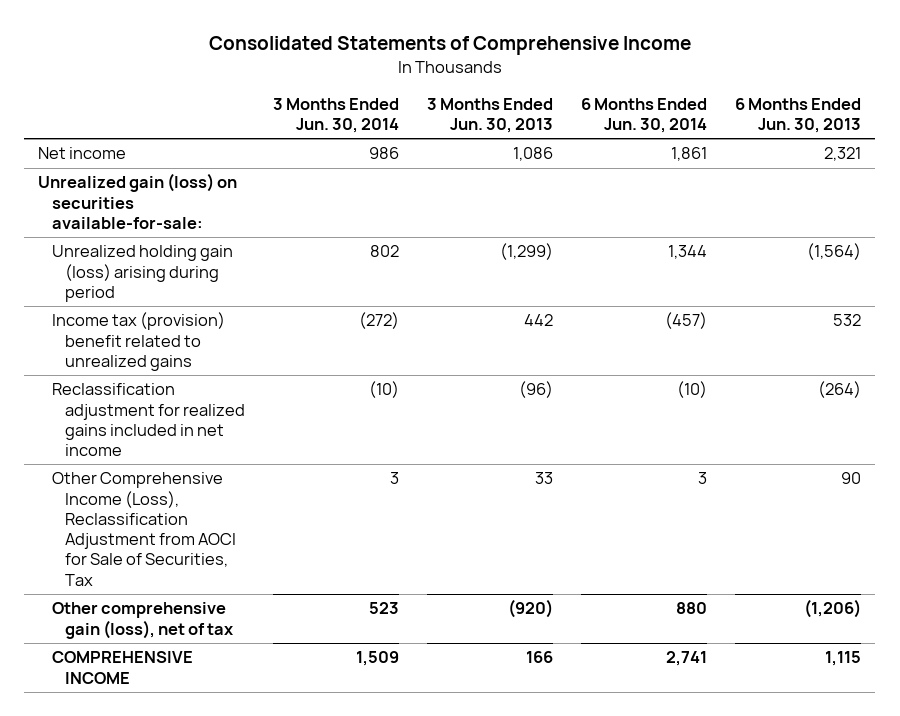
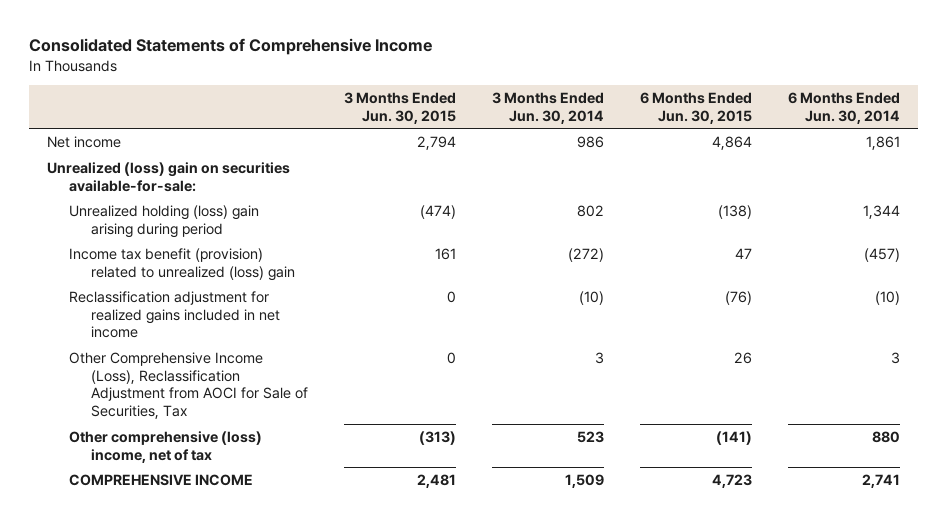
[427,98,554,134] 3 Months Ended Jun. 30, 2013 -> none
[735,98,862,134] 6 Months Ended Jun. 30, 2013 -> none
none -> [344,91,457,124] 3 Months Ended Jun. 30, 2015
none -> [640,91,753,124] 6 Months Ended Jun. 30, 2015
[38,173,238,229] Unrealized gain (loss) on securities available-for-sale: -> [47,161,291,192] Unrealized (loss) gain on securities available-for-sale:
[51,245,233,302] Unrealized holding gain (loss) arising during period -> [69,204,260,238] Unrealized holding (loss) gain arising during period
[51,312,225,371] Income tax (provision) benefit related to unrealized gains -> [69,247,296,281] Income tax benefit (provision) related to unrealized (loss) gain
[51,602,233,639] Other comprehensive gain (loss), net of tax -> [69,430,263,463] Other comprehensive (loss) income, net of tax

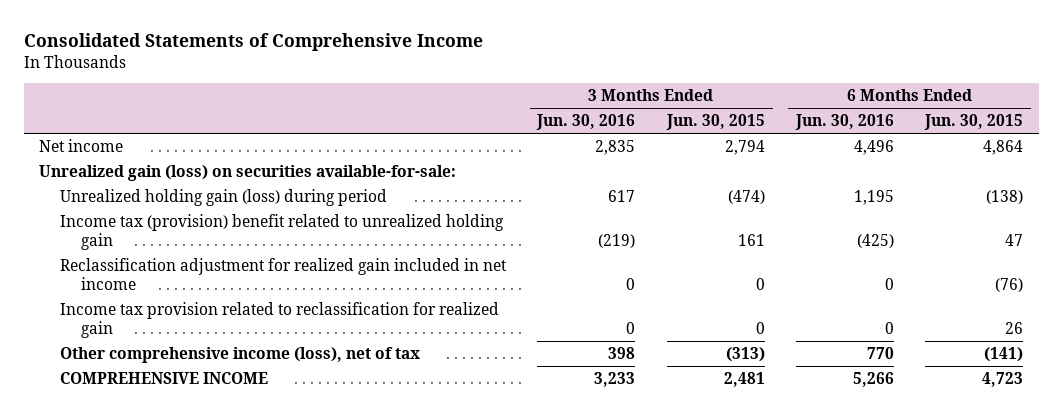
[492,91,605,124] 3 Months Ended Jun. 30, 2014 -> none
[788,91,901,124] 6 Months Ended Jun. 30, 2014 -> none
none -> [536,114,636,131] Jun. 30, 2016
none -> [794,114,894,131] Jun. 30, 2016
[47,161,291,192] Unrealized (loss) gain on securities available-for-sale: -> [39,165,457,182] Unrealized gain (loss) on securities available-for-sale:
[69,204,260,238] Unrealized holding (loss) gain arising during period -> [60,189,388,207] Unrealized holding gain (loss) during period
[69,247,296,281] Income tax benefit (provision) related to unrealized (loss) gain -> [60,214,505,250] Income tax (provision) benefit related to unrealized holding gain
[69,290,281,339] Reclassification adjustment for realized gains included in net income -> [60,258,508,290] Reclassification adjustment for realized gain included in net income
[69,351,309,420] Other Comprehensive Income (Loss), Reclassification Adjustment from AOCI for Sale of Securities, Tax -> [60,302,500,338] Income tax provision related to reclassification for realized gain
[69,430,263,463] Other comprehensive (loss) income, net of tax -> [60,347,421,364] Other comprehensive income (loss), net of tax

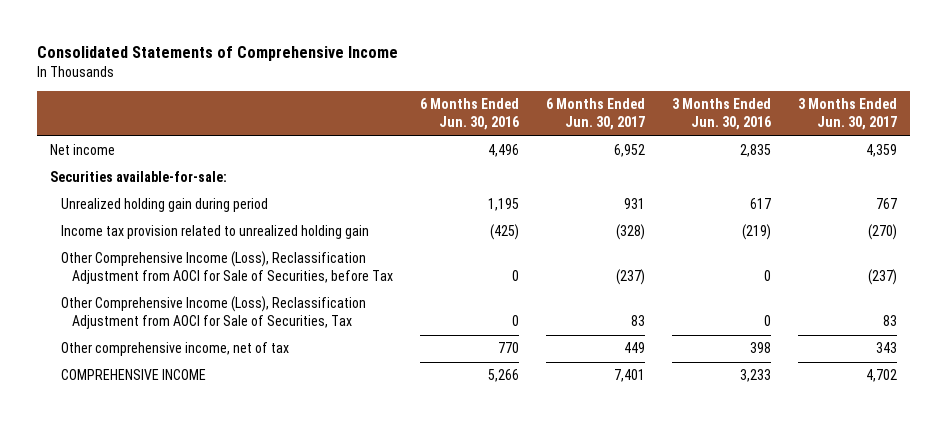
[665,114,765,131] Jun. 30, 2015 -> none
[924,114,1024,131] Jun. 30, 2015 -> none
none -> [545,98,645,130] 6 Months Ended Jun. 30, 2017
none -> [797,98,897,130] 3 Months Ended Jun. 30, 2017
[39,165,457,182] Unrealized gain (loss) on securities available-for-sale: -> [50,171,228,183] Securities available-for-sale:
[60,189,388,207] Unrealized holding gain (loss) during period -> [61,198,269,213] Unrealized holding gain during period
[60,214,505,250] Income tax (provision) benefit related to unrealized holding gain -> [61,225,370,240] Income tax provision related to unrealized holding gain
[60,258,508,290] Reclassification adjustment for realized gain included in net income -> [61,251,393,285] Other Comprehensive Income (Loss), Reclassification Adjustment from AOCI for Sale of Securities, before Tax
[60,302,500,338] Income tax provision related to reclassification for realized gain -> [61,296,367,330] Other Comprehensive Income (Loss), Reclassification Adjustment from AOCI for Sale of Securities, Tax
[60,347,421,364] Other comprehensive income (loss), net of tax -> [61,342,290,357] Other comprehensive income, net of tax

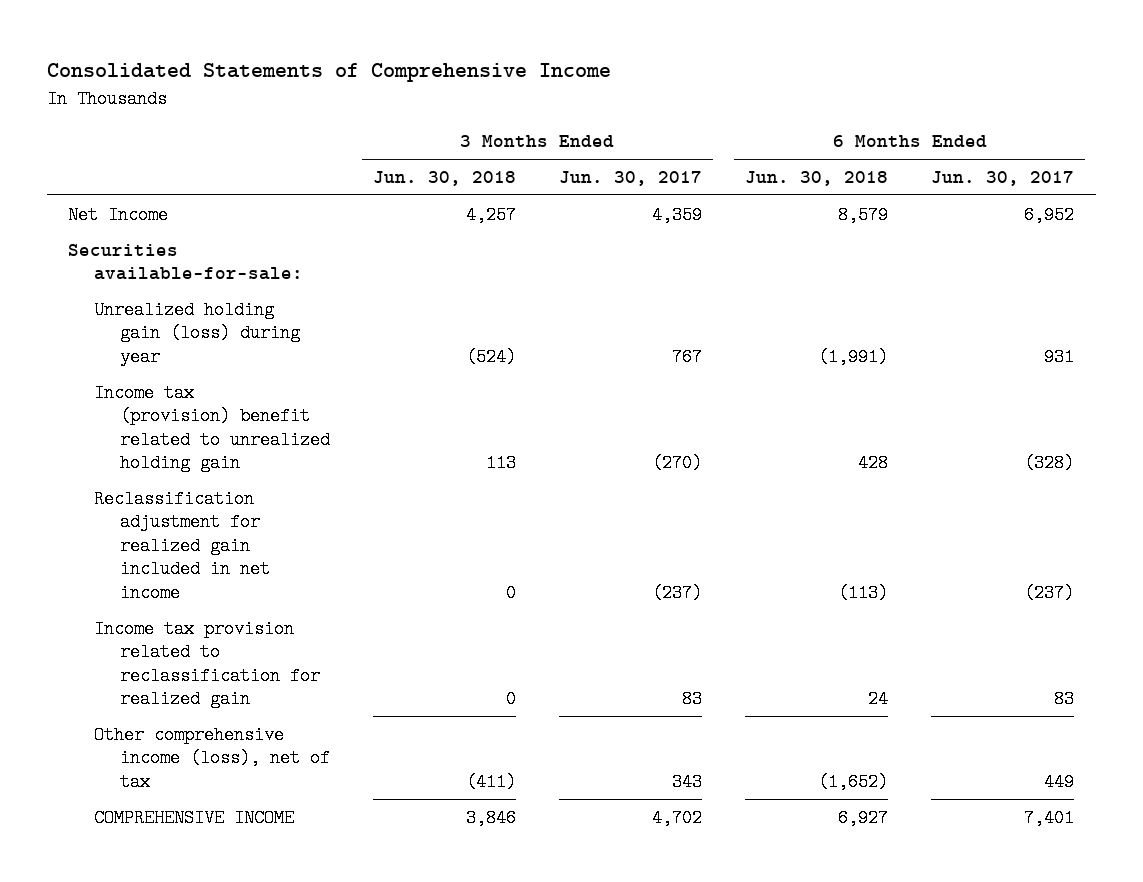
[419,98,519,130] 6 Months Ended Jun. 30, 2016 -> none
[671,98,771,130] 3 Months Ended Jun. 30, 2016 -> none
none -> [372,171,516,187] Jun. 30, 2018
none -> [744,171,888,187] Jun. 30, 2018
[50,144,116,156] Net income -> [68,205,169,224] Net Income
[61,198,269,213] Unrealized holding gain during period -> [93,300,300,366] Unrealized holding gain (loss) during year
[61,225,370,240] Income tax provision related to unrealized holding gain -> [93,383,330,473] Income tax (provision) benefit related to unrealized holding gain
[61,251,393,285] Other Comprehensive Income (Loss), Reclassification Adjustment from AOCI for Sale of Securities, before Tax -> [93,489,270,602] Reclassification adjustment for realized gain included in net income
[61,296,367,330] Other Comprehensive Income (Loss), Reclassification Adjustment from AOCI for Sale of Securities, Tax -> [93,619,320,709] Income tax provision related to reclassification for realized gain
[61,342,290,357] Other comprehensive income, net of tax -> [93,725,330,791] Other comprehensive income (loss), net of tax

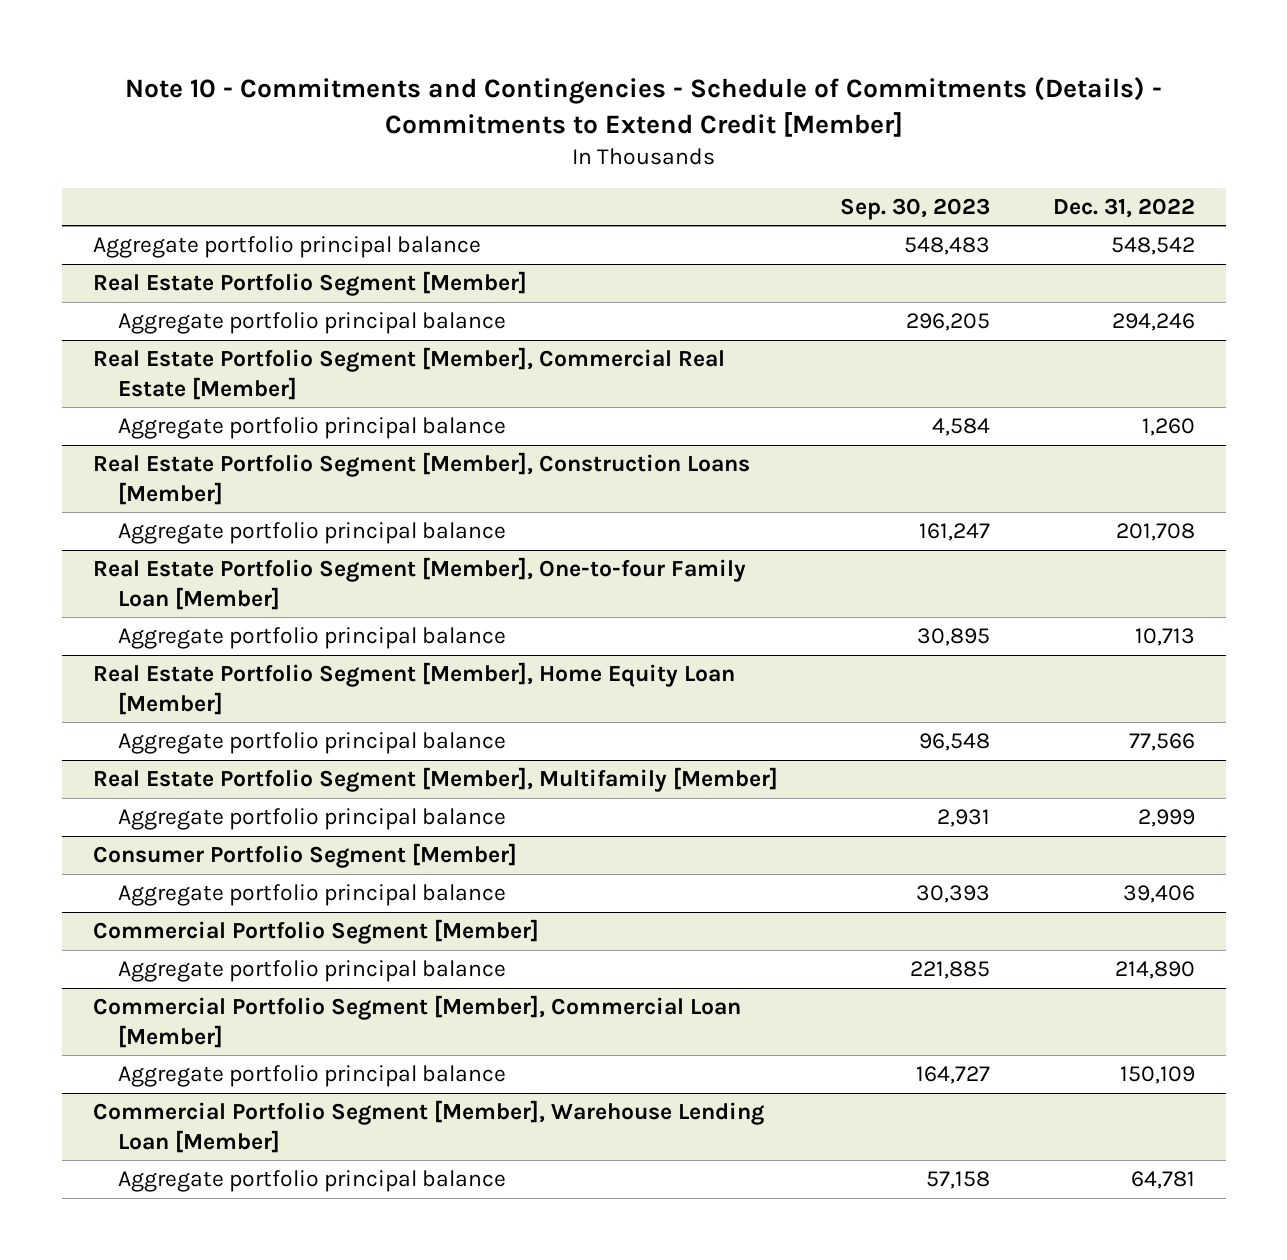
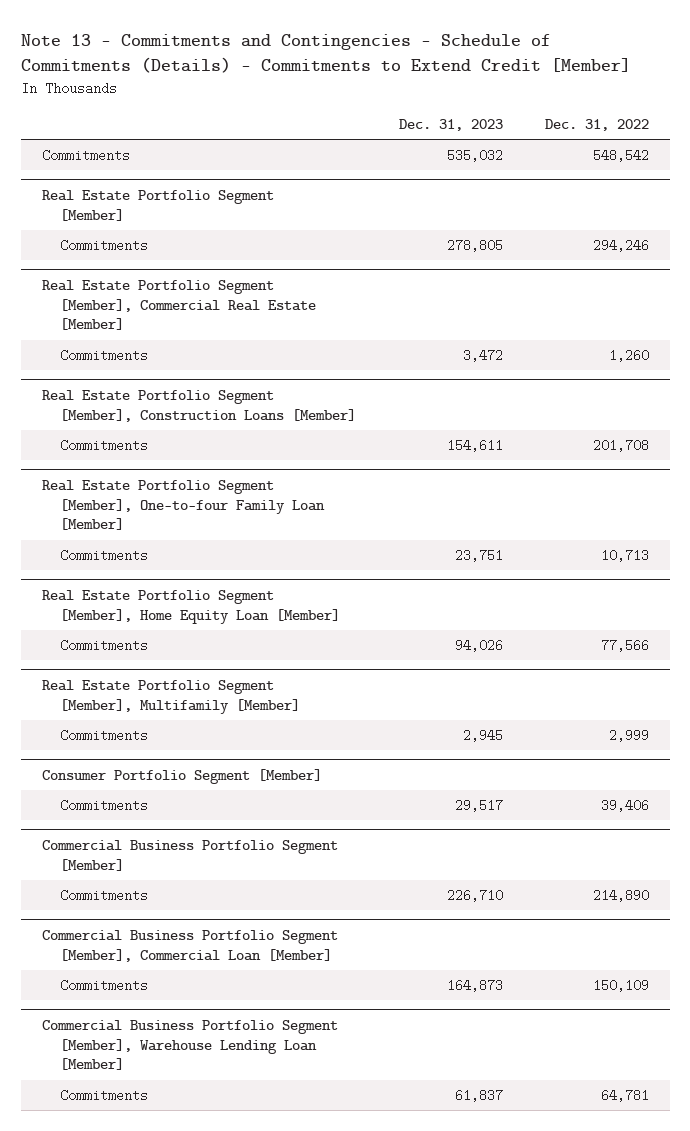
[124,77,1162,138] Note 10 - Commitments and Contingencies - Schedule of Commitments (Details) - Commitments to Extend Credit [Member] -> [20,33,631,73] Note 13 - Commitments and Contingencies - Schedule of Commitments (Details) - Commitments to Extend Credit [Member]
[840,197,991,220] Sep. 30, 2023 -> none
none -> [398,118,503,131] Dec. 31, 2023
[92,236,481,259] Aggregate portfolio principal balance -> [41,149,130,163] Commitments
[118,312,507,335] Aggregate portfolio principal balance -> [60,239,149,253] Commitments
[118,417,507,440] Aggregate portfolio principal balance -> [60,349,149,363] Commitments
[118,522,507,545] Aggregate portfolio principal balance -> [60,439,149,453] Commitments
[118,627,507,650] Aggregate portfolio principal balance -> [60,549,149,563] Commitments
[118,732,507,755] Aggregate portfolio principal balance -> [60,639,149,653] Commitments
[118,808,507,831] Aggregate portfolio principal balance -> [60,729,149,743] Commitments
[118,884,507,907] Aggregate portfolio principal balance -> [60,799,149,813] Commitments
[92,919,539,945] Commercial Portfolio Segment [Member] -> [41,839,338,871] Commercial Business Portfolio Segment [Member]
[118,960,507,983] Aggregate portfolio principal balance -> [60,889,149,903] Commitments
[92,995,741,1048] Commercial Portfolio Segment [Member], Commercial Loan [Member] -> [41,929,338,962] Commercial Business Portfolio Segment [Member], Commercial Loan [Member]
[118,1065,507,1088] Aggregate portfolio principal balance -> [60,979,149,993] Commitments
[92,1100,764,1153] Commercial Portfolio Segment [Member], Warehouse Lending Loan [Member] -> [41,1019,338,1071] Commercial Business Portfolio Segment [Member], Warehouse Lending Loan [Member]
[118,1170,507,1193] Aggregate portfolio principal balance -> [60,1089,149,1103] Commitments

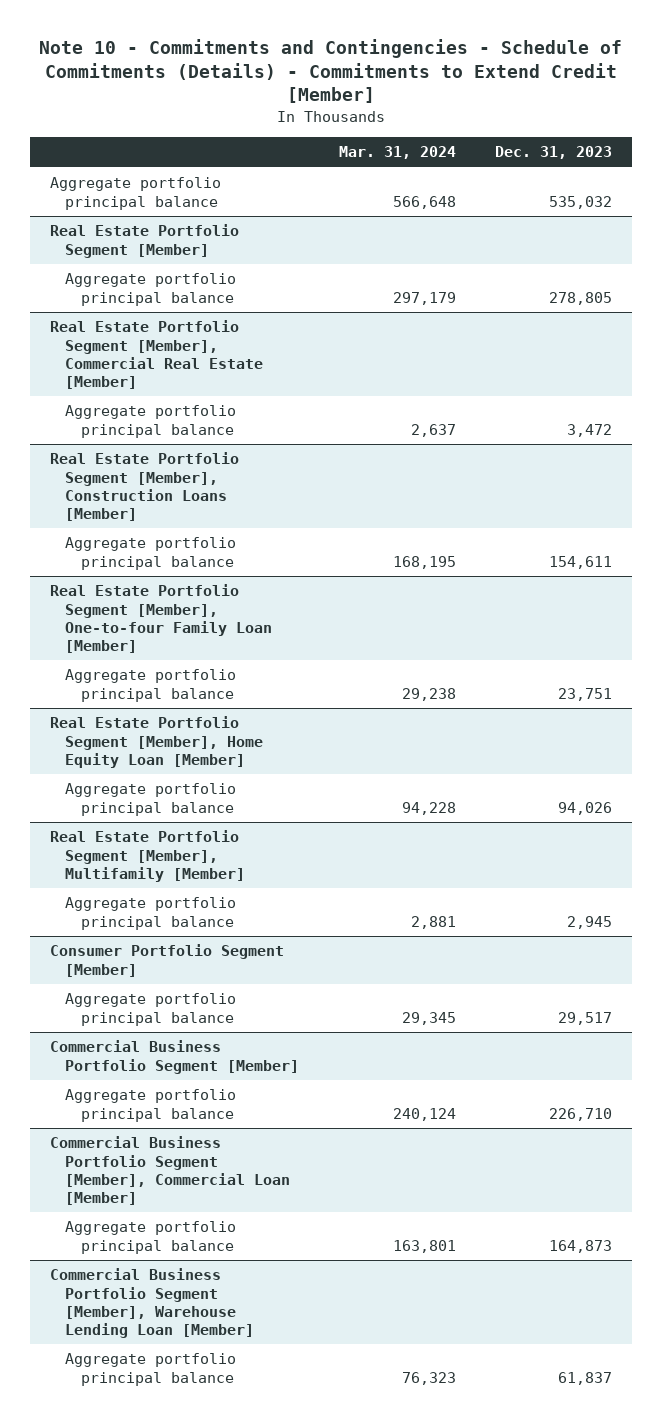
[20,33,631,73] Note 13 - Commitments and Contingencies - Schedule of Commitments (Details) - Commitments to Extend Credit [Member] -> [39,38,623,104] Note 10 - Commitments and Contingencies - Schedule of Commitments (Details) - Commitments to Extend Credit [Member]
[544,118,649,131] Dec. 31, 2022 -> none
none -> [338,146,456,160] Mar. 31, 2024
[41,149,130,163] Commitments -> [50,177,222,210] Aggregate portfolio principal balance
[60,239,149,253] Commitments -> [65,273,237,306] Aggregate portfolio principal balance
[60,349,149,363] Commitments -> [65,405,237,438] Aggregate portfolio principal balance
[60,439,149,453] Commitments -> [65,537,237,570] Aggregate portfolio principal balance
[60,549,149,563] Commitments -> [65,669,237,702] Aggregate portfolio principal balance
[60,639,149,653] Commitments -> [65,783,237,816] Aggregate portfolio principal balance
[60,729,149,743] Commitments -> [65,897,237,930] Aggregate portfolio principal balance
[60,799,149,813] Commitments -> [65,993,237,1026] Aggregate portfolio principal balance
[60,889,149,903] Commitments -> [65,1089,237,1122] Aggregate portfolio principal balance
[60,979,149,993] Commitments -> [65,1221,237,1254] Aggregate portfolio principal balance
[60,1089,149,1103] Commitments -> [65,1353,237,1386] Aggregate portfolio principal balance

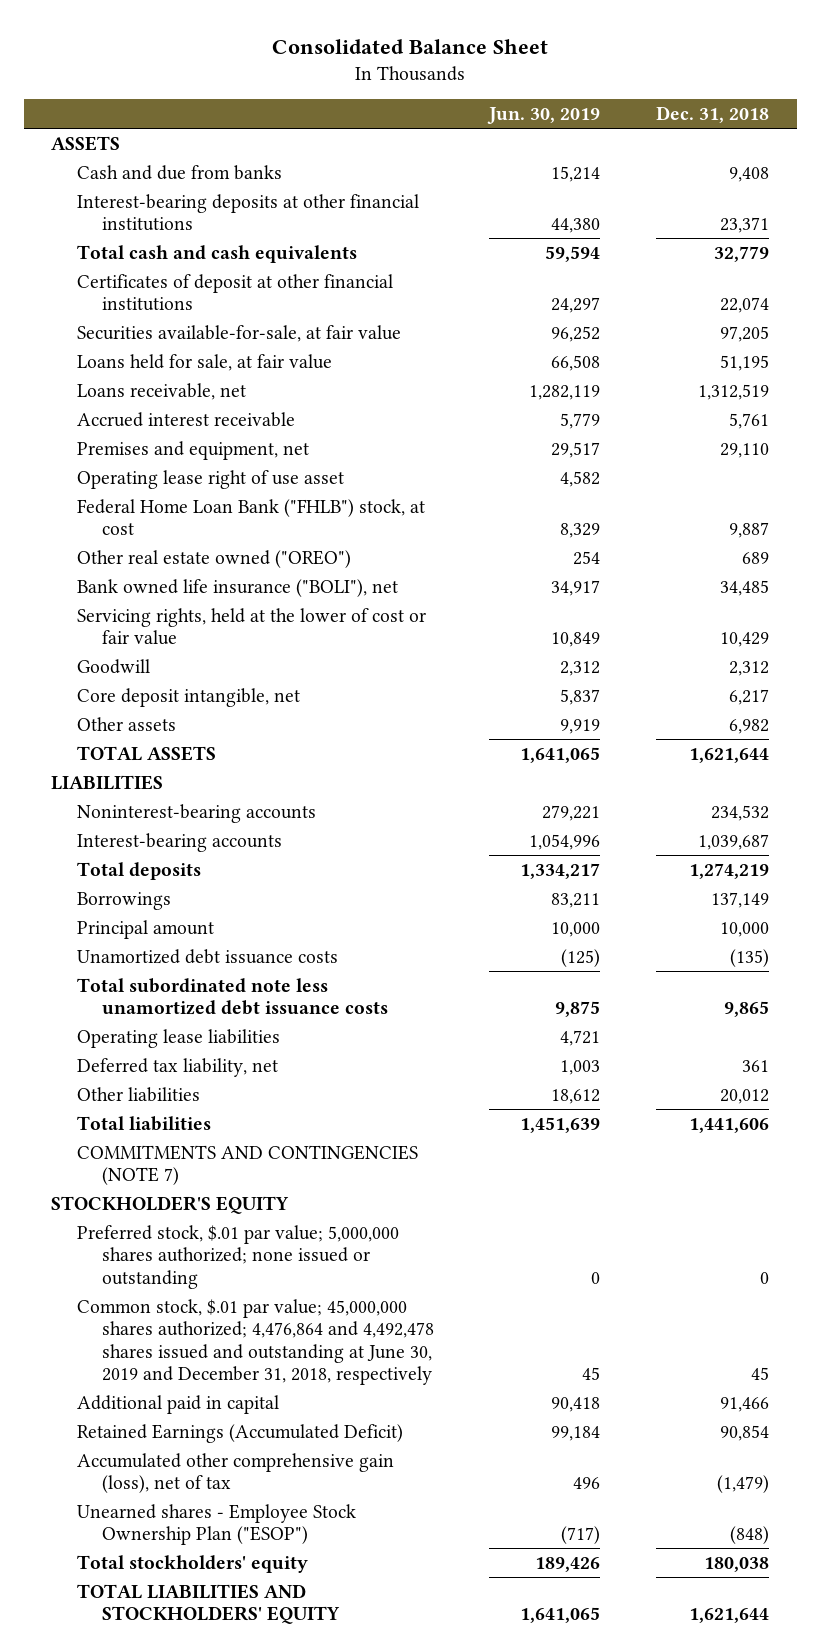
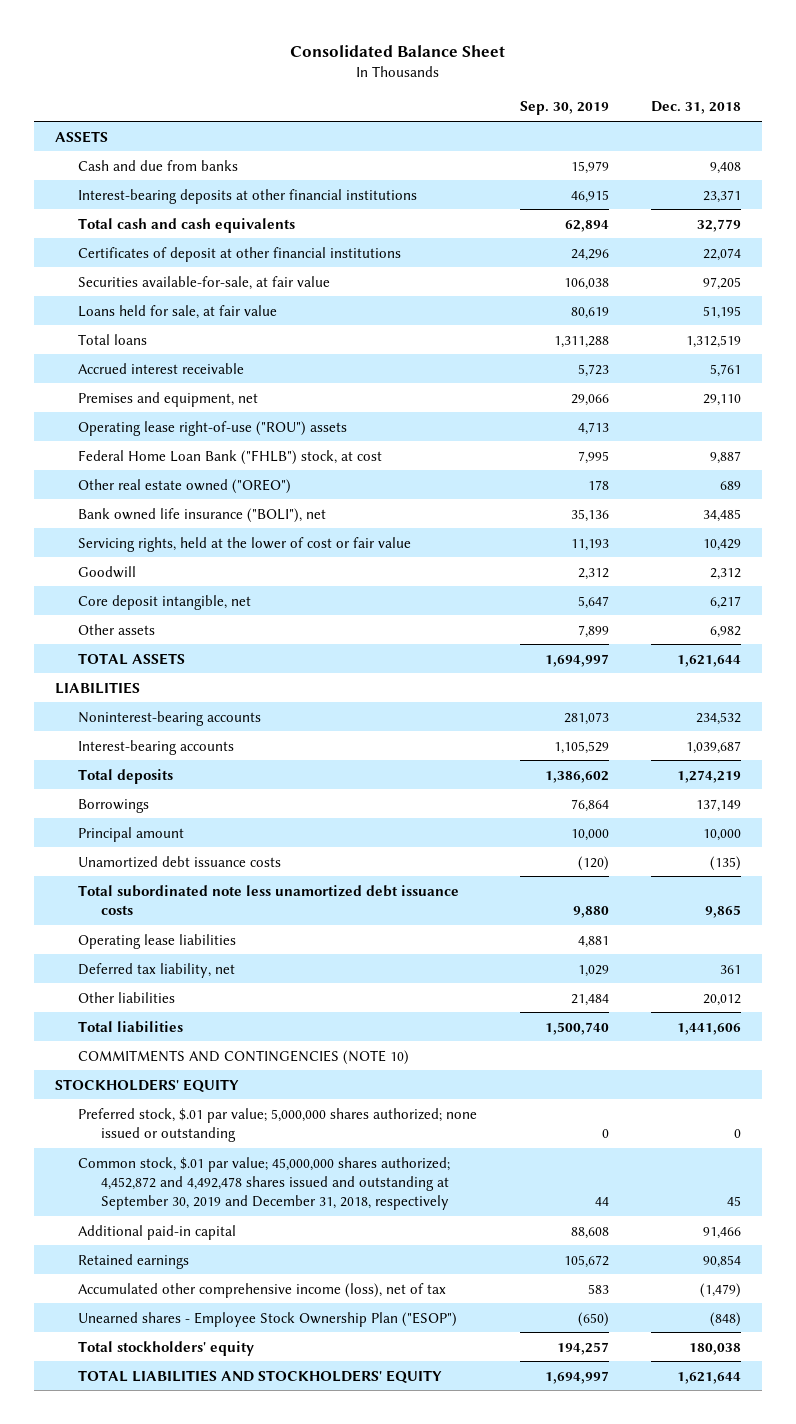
[487,106,601,124] Jun. 30, 2019 -> none
none -> [519,101,609,116] Sep. 30, 2019
[76,382,246,400] Loans receivable, net -> [78,333,148,345] Total loans
[76,469,344,489] Operating lease right of use asset -> [78,420,348,436] Operating lease right-of-use ("ROU") assets
[76,1144,418,1186] COMMITMENTS AND CONTINGENCIES (NOTE 7) -> [78,1049,410,1065] COMMITMENTS AND CONTINGENCIES (NOTE 10)
[51,1195,290,1214] STOCKHOLDER'S EQUITY -> [55,1078,240,1093] STOCKHOLDERS' EQUITY
[76,1298,434,1386] Common stock, $.01 par value; 45,000,000 shares authorized; 4,476,864 and 4,492,478 shares issued and outstanding at June 30, 2019 and December 31, 2018, respectively -> [78,1156,451,1210] Common stock, $.01 par value; 45,000,000 shares authorized; 4,452,872 and 4,492,478 shares issued and outstanding at September 30, 2019 and December 31, 2018, respectively
[76,1394,279,1414] Additional paid in capital -> [78,1224,237,1240] Additional paid-in capital
[76,1423,403,1443] Retained Earnings (Accumulated Deficit) -> [78,1253,190,1269] Retained earnings
[76,1452,394,1494] Accumulated other comprehensive gain (loss), net of tax -> [78,1282,447,1298] Accumulated other comprehensive income (loss), net of tax

